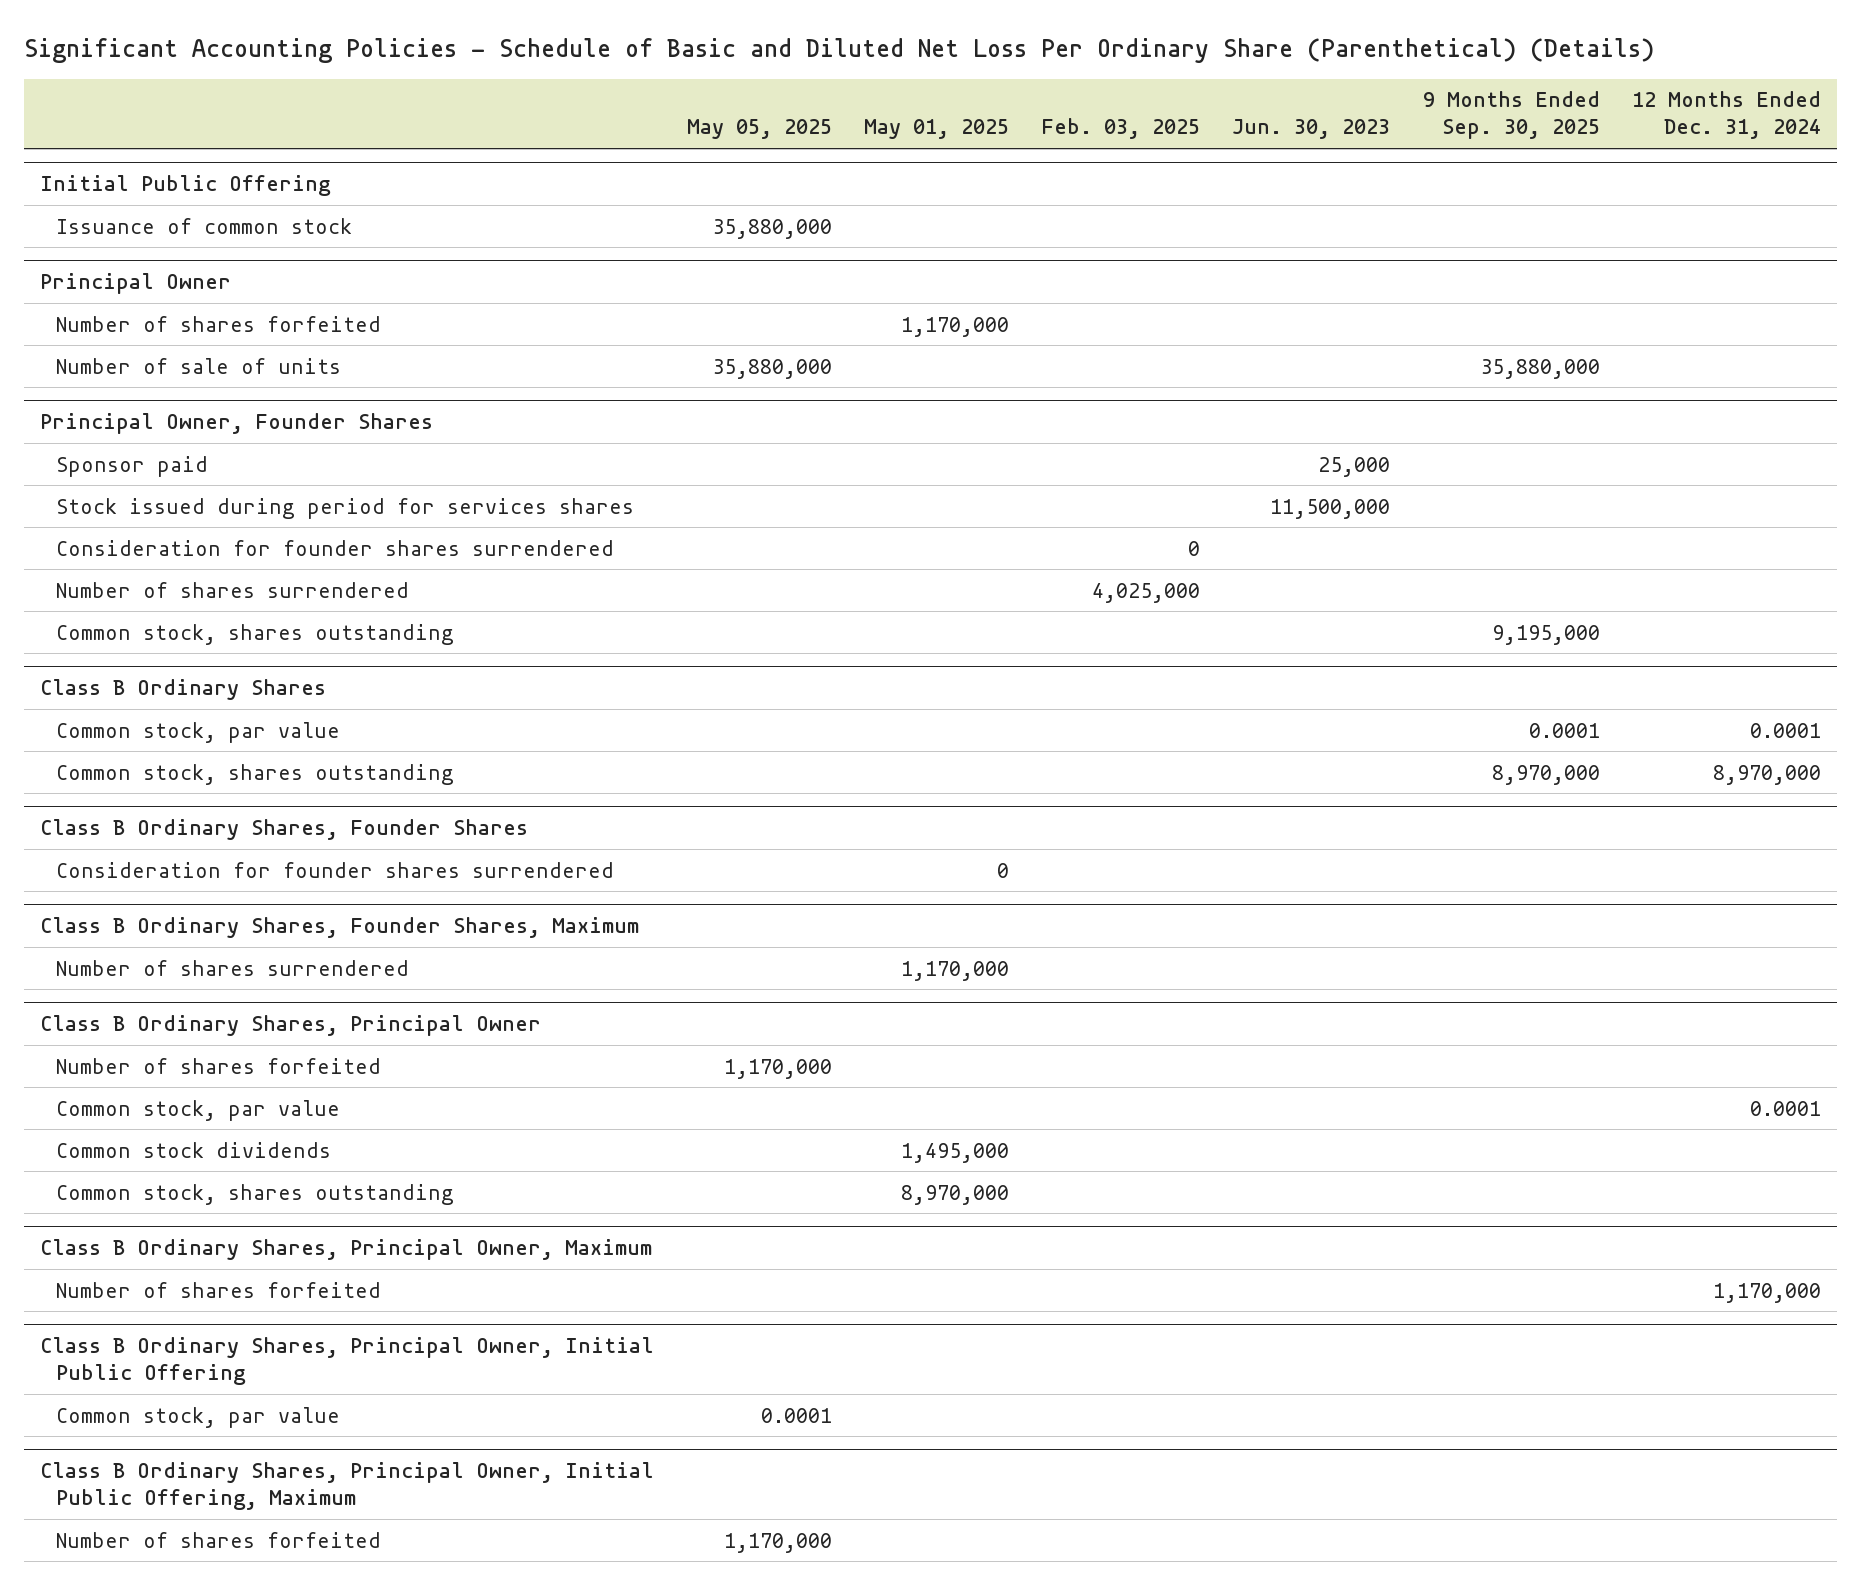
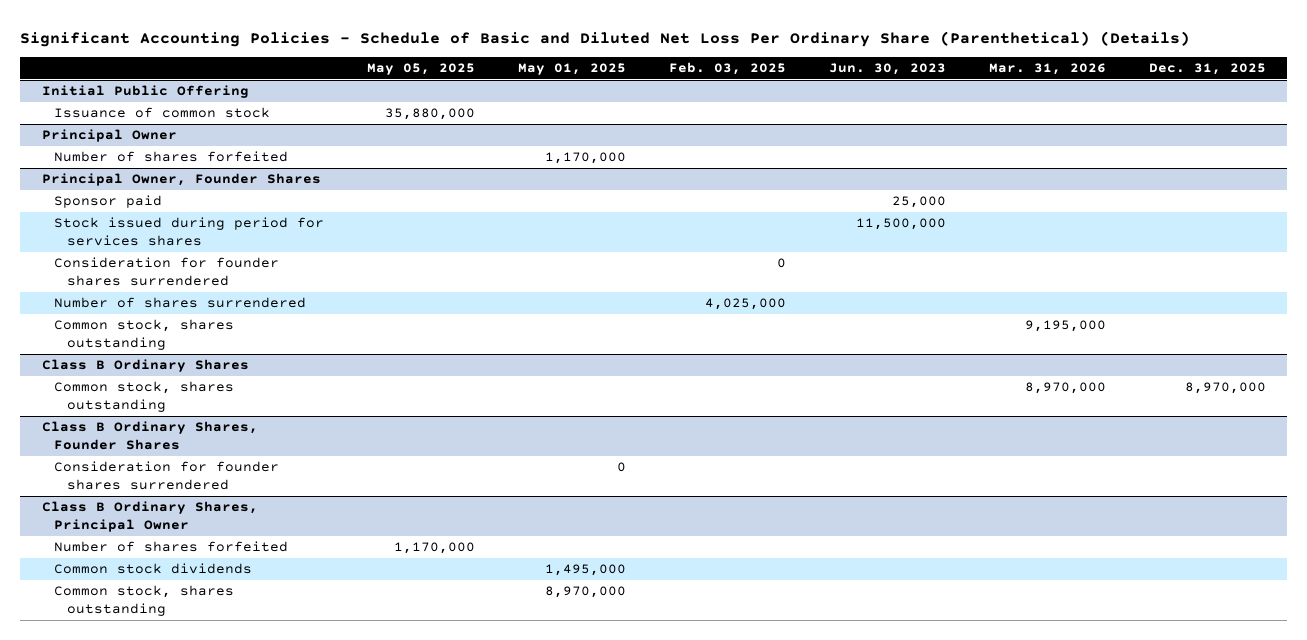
[1422,91,1600,140] 9 Months Ended Sep. 30, 2025 -> none
[1631,91,1821,140] 12 Months Ended Dec. 31, 2024 -> none
none -> [988,63,1106,76] Mar. 31, 2026
none -> [1148,63,1266,76] Dec. 31, 2025
[55,357,341,374] Number of sale of units -> none
[55,721,340,743] Common stock, par value -> none
[40,917,640,939] Class B Ordinary Shares, Founder Shares, Maximum -> none
[55,959,409,976] Number of shares surrendered -> none
[55,1099,340,1121] Common stock, par value -> none
[40,1239,653,1261] Class B Ordinary Shares, Principal Owner, Maximum -> none
[55,1281,381,1298] Number of shares forfeited -> none
[40,1337,655,1385] Class B Ordinary Shares, Principal Owner, Initial Public Offering -> none
[55,1406,340,1428] Common stock, par value -> none
[40,1462,655,1510] Class B Ordinary Shares, Principal Owner, Initial Public Offering, Maximum -> none
[55,1531,381,1548] Number of shares forfeited -> none

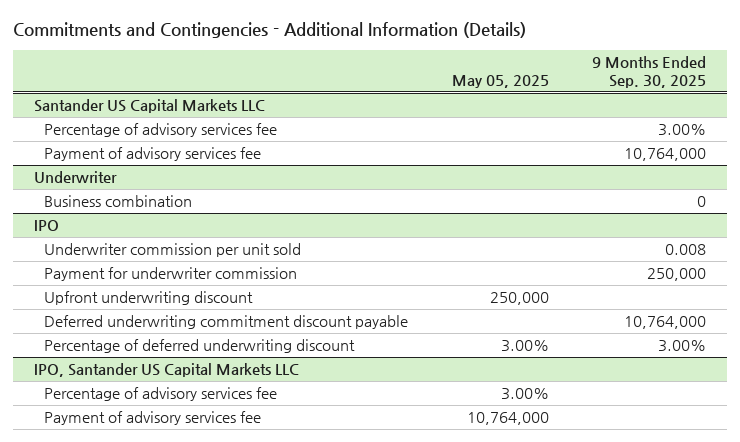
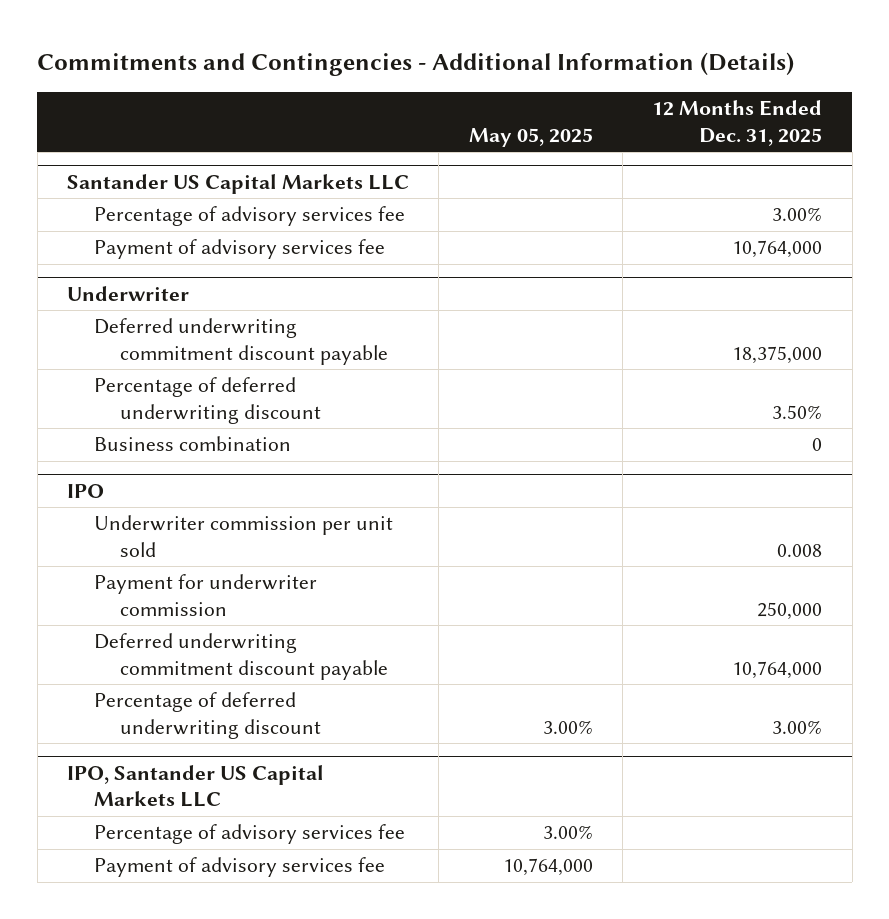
[591,56,706,88] 9 Months Ended Sep. 30, 2025 -> none
none -> [652,99,823,146] 12 Months Ended Dec. 31, 2025
none -> [93,318,389,366] Deferred underwriting commitment discount payable
none -> [93,377,322,425] Percentage of deferred underwriting discount
[44,291,254,306] Upfront underwriting discount -> none

